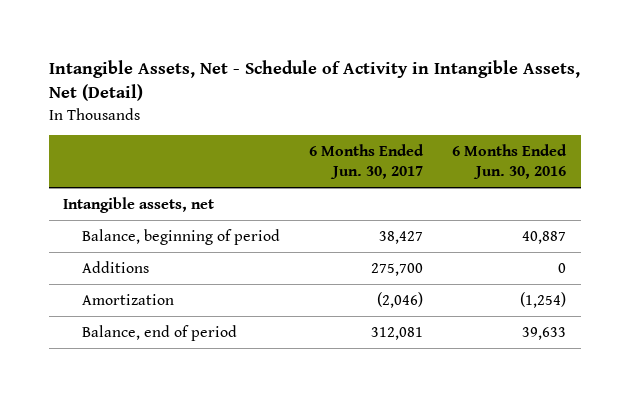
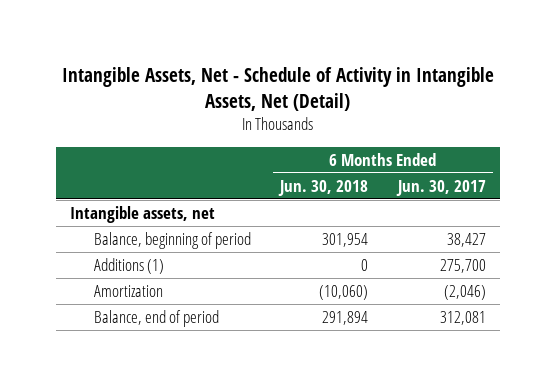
[452,144,568,180] 6 Months Ended Jun. 30, 2016 -> none
none -> [278,179,369,196] Jun. 30, 2018
[82,260,150,273] Additions -> [94,257,165,274] Additions (1)

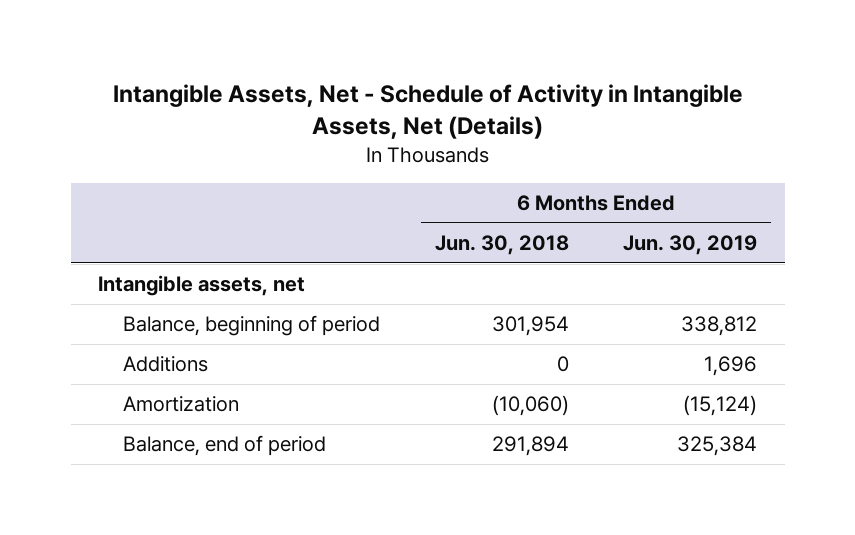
[61,66,494,111] Intangible Assets, Net - Schedule of Activity in Intangible Assets, Net (Detail) -> [112,84,743,140] Intangible Assets, Net - Schedule of Activity in Intangible Assets, Net (Details)
[395,179,486,196] Jun. 30, 2017 -> none
none -> [623,235,758,256] Jun. 30, 2019
[94,257,165,274] Additions (1) -> [122,356,208,373] Additions

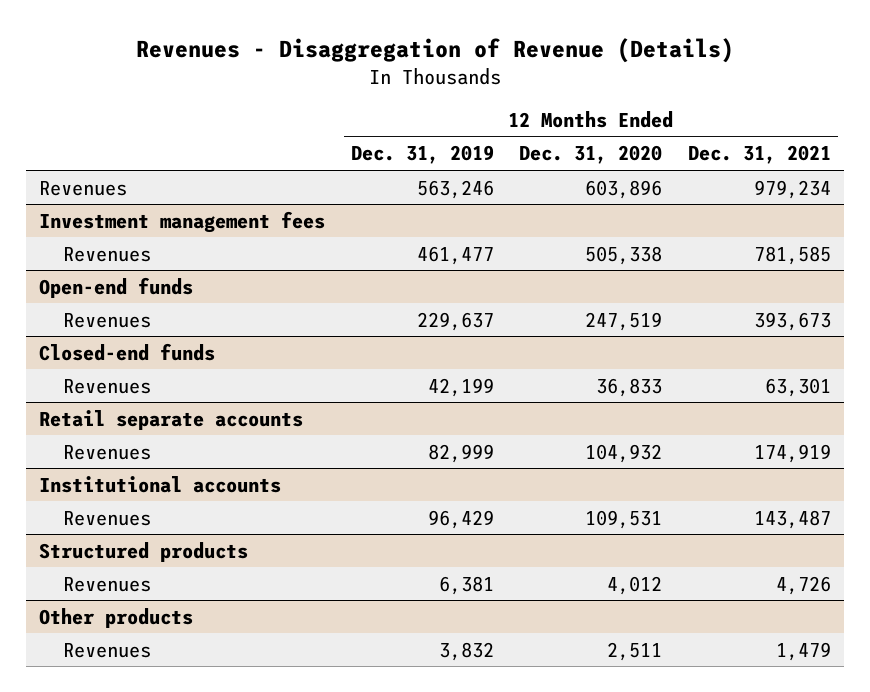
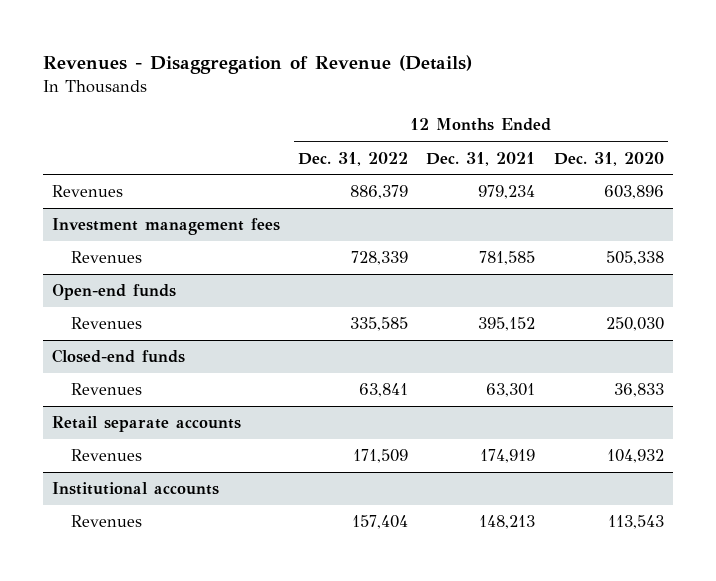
[350,145,494,165] Dec. 31, 2019 -> none
none -> [298,151,409,166] Dec. 31, 2022
[585,311,663,331] 247,519 -> [605,317,664,332] 250,030
[754,311,832,331] 393,673 -> [478,317,536,332] 395,152
[38,541,248,562] Structured products -> none
[63,576,152,592] Revenues -> none
[38,607,193,628] Other products -> none
[63,642,152,658] Revenues -> none
[585,509,663,529] 109,531 -> [607,515,664,530] 113,543
[754,509,832,529] 143,487 -> [479,515,536,530] 148,213

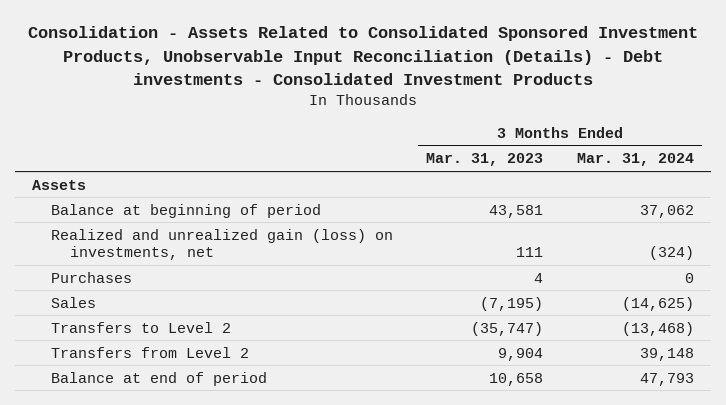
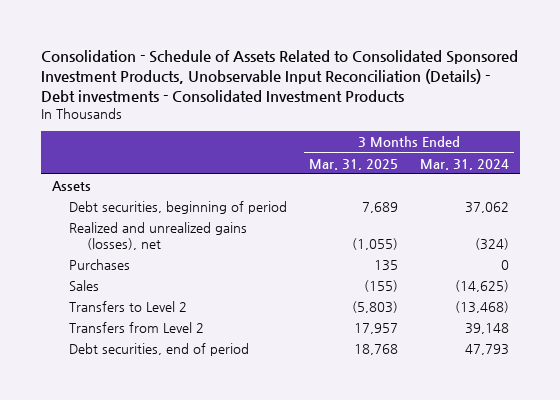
[27,26,698,86] Consolidation - Assets Related to Consolidated Sponsored Investment Products, Unobservable Input Reconciliation (Details) - Debt investments - Consolidated Investment Products -> [40,49,518,102] Consolidation - Schedule of Assets Related to Consolidated Sponsored Investment Products, Unobservable Input Reconciliation (Details) - Debt investments - Consolidated Investment Products
[426,153,544,167] Mar. 31, 2023 -> none
none -> [308,158,398,170] Mar. 31, 2025
[51,203,322,218] Balance at beginning of period -> [69,201,288,215] Debt securities, beginning of period
[51,228,394,261] Realized and unrealized gain (loss) on investments, net -> [69,222,248,251] Realized and unrealized gains (losses), net
[51,371,268,386] Balance at end of period -> [69,343,250,357] Debt securities, end of period

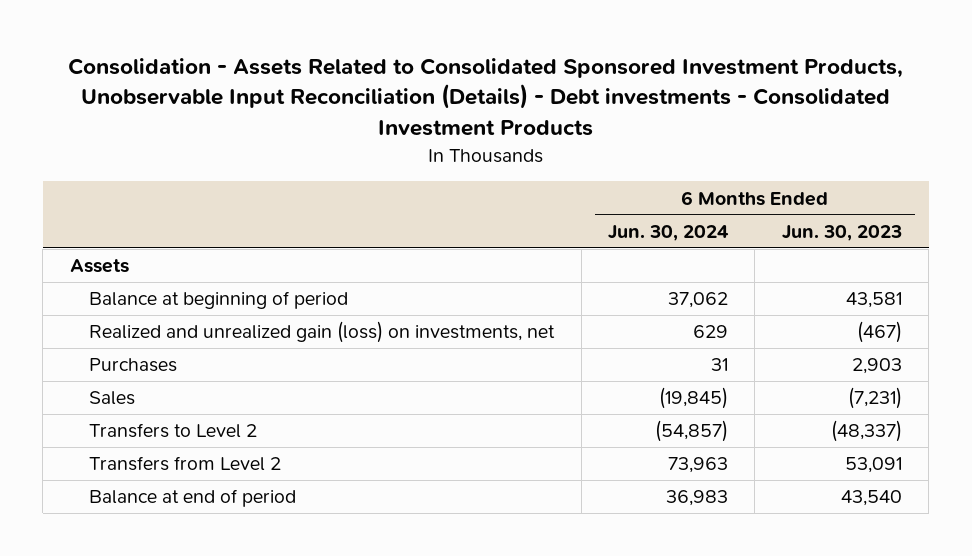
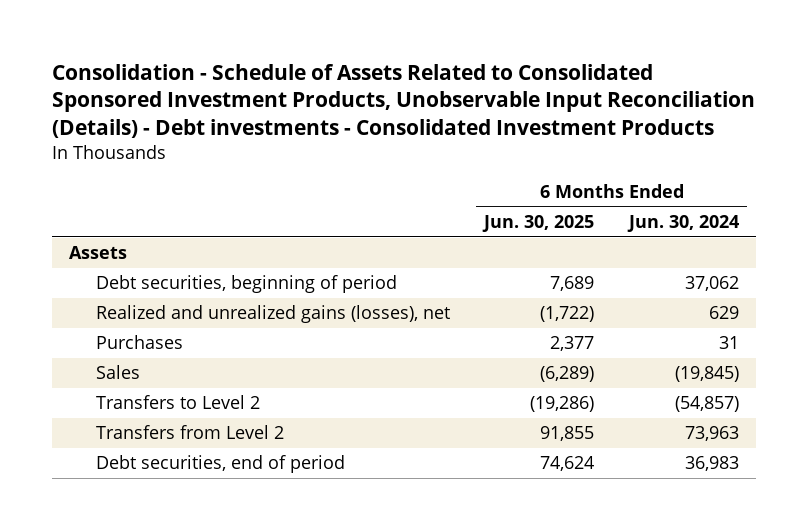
[67,57,903,136] Consolidation - Assets Related to Consolidated Sponsored Investment Products, Unobservable Input Reconciliation (Details) - Debt investments - Consolidated Investment Products -> [52,63,756,138] Consolidation - Schedule of Assets Related to Consolidated Sponsored Investment Products, Unobservable Input Reconciliation (Details) - Debt investments - Consolidated Investment Products
[781,224,902,241] Jun. 30, 2023 -> none
none -> [482,215,595,233] Jun. 30, 2025
[89,291,349,310] Balance at beginning of period -> [95,275,397,294] Debt securities, beginning of period
[89,321,556,344] Realized and unrealized gain (loss) on investments, net -> [95,305,450,324] Realized and unrealized gains (losses), net
[89,489,297,508] Balance at end of period -> [95,455,345,474] Debt securities, end of period

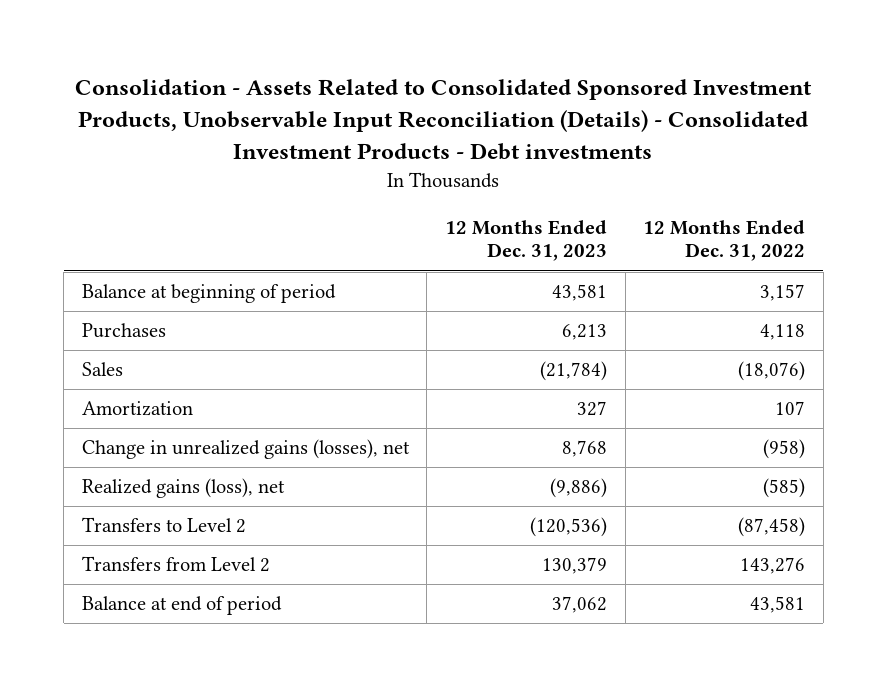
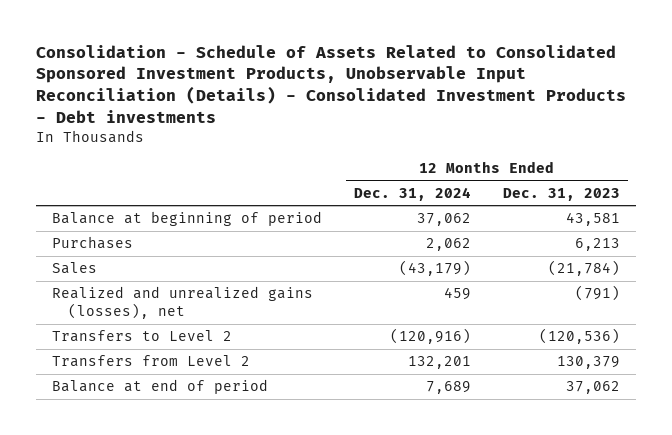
[75,79,813,161] Consolidation - Assets Related to Consolidated Sponsored Investment Products, Unobservable Input Reconciliation (Details) - Consolidated Investment Products - Debt investments -> [35,44,626,123] Consolidation - Schedule of Assets Related to Consolidated Sponsored Investment Products, Unobservable Input Reconciliation (Details) - Consolidated Investment Products - Debt investments
[643,219,806,262] 12 Months Ended Dec. 31, 2022 -> none
none -> [354,186,472,201] Dec. 31, 2024
[81,401,193,417] Amortization -> none
[81,439,410,460] Change in unrealized gains (losses), net -> none
[81,478,285,499] Realized gains (loss), net -> [51,286,313,320] Realized and unrealized gains (losses), net
[549,478,607,499] (9,886) -> [575,285,621,302] (791)

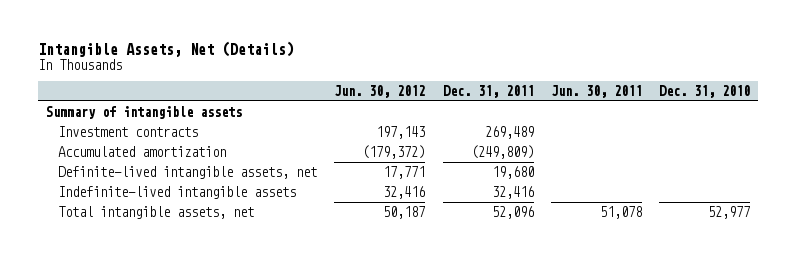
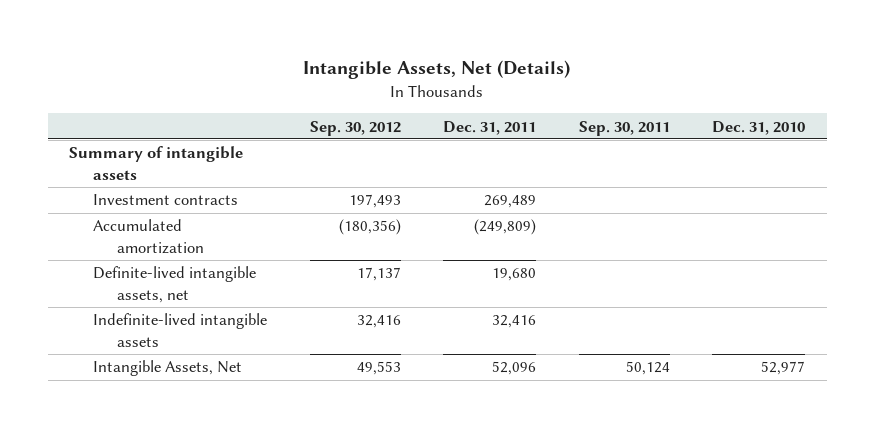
[334,84,426,98] Jun. 30, 2012 -> none
[550,84,642,98] Jun. 30, 2011 -> none
none -> [309,120,401,136] Sep. 30, 2012
none -> [578,120,670,136] Sep. 30, 2011
[58,206,255,220] Total intangible assets, net -> [93,360,243,377] Intangible Assets, Net

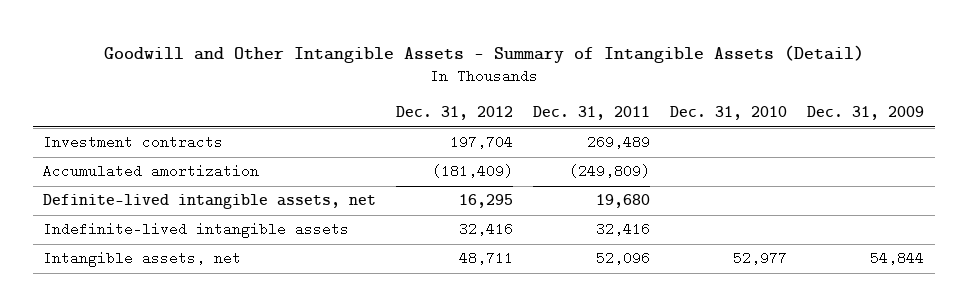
[303,60,571,80] Intangible Assets, Net (Details) -> [103,44,864,63] Goodwill and Other Intangible Assets - Summary of Intangible Assets (Detail)
[309,120,401,136] Sep. 30, 2012 -> none
[578,120,670,136] Sep. 30, 2011 -> none
none -> [396,106,514,121] Dec. 31, 2012
none -> [807,106,925,121] Dec. 31, 2009
[69,146,244,180] Summary of intangible assets -> none
[93,360,243,377] Intangible Assets, Net -> [43,251,242,268] Intangible assets, net

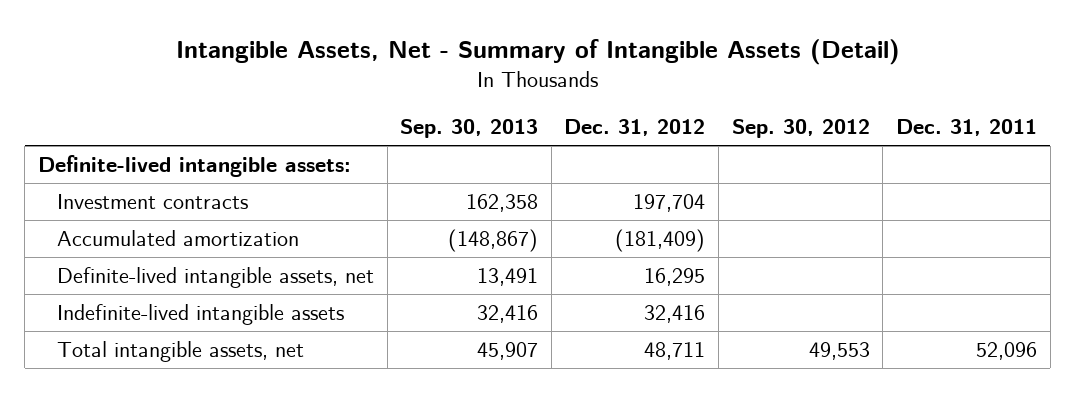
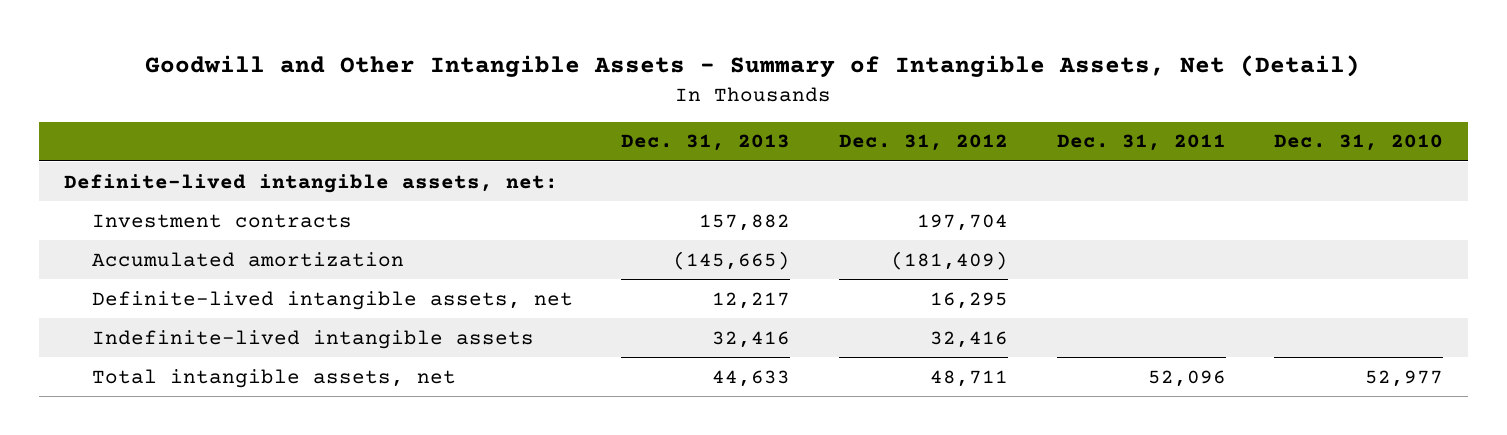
[175,39,900,66] Intangible Assets, Net - Summary of Intangible Assets (Detail) -> [145,55,1361,78] Goodwill and Other Intangible Assets - Summary of Intangible Assets, Net (Detail)
[400,119,539,139] Sep. 30, 2013 -> none
[731,119,870,139] Sep. 30, 2012 -> none
none -> [621,134,791,152] Dec. 31, 2013
none -> [1274,134,1444,152] Dec. 31, 2010
[38,154,352,177] Definite-lived intangible assets: -> [63,173,558,193] Definite-lived intangible assets, net:

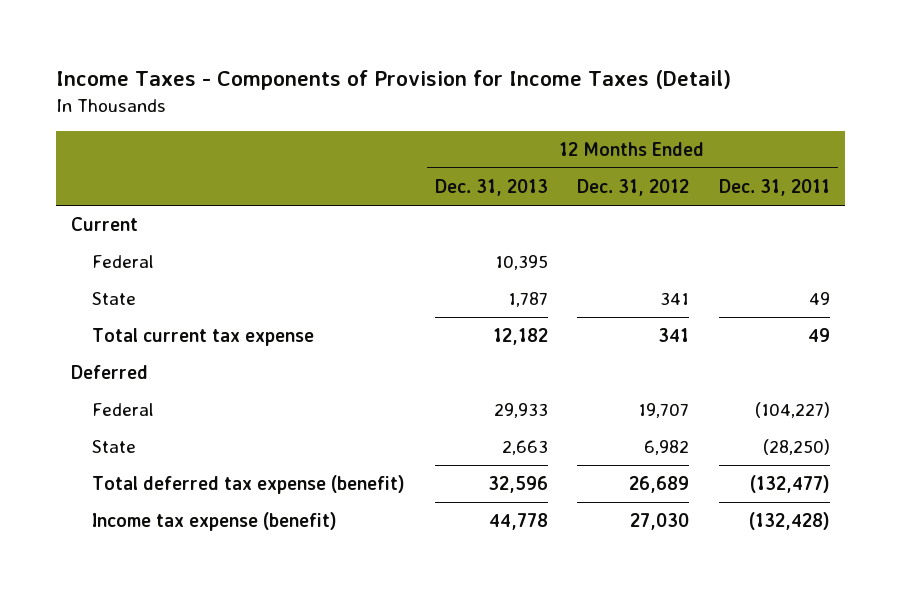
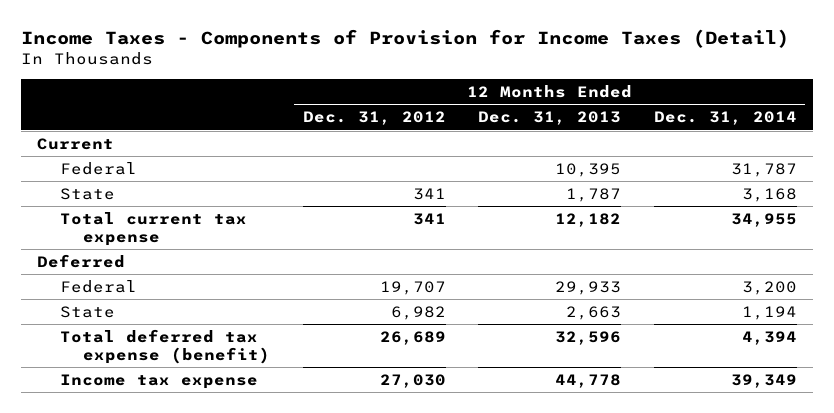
[719,179,831,197] Dec. 31, 2011 -> none
none -> [653,111,797,126] Dec. 31, 2014
[91,512,337,532] Income tax expense (benefit) -> [60,373,259,389] Income tax expense

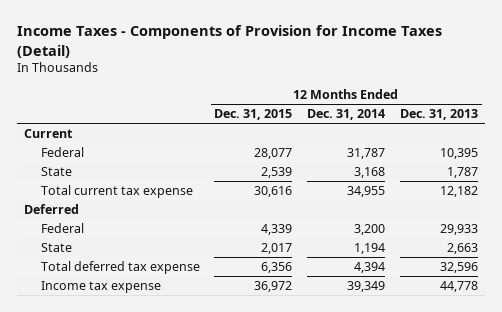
[302,111,446,126] Dec. 31, 2012 -> none
none -> [214,109,293,121] Dec. 31, 2015
[60,328,270,364] Total deferred tax expense (benefit) -> [40,261,200,275] Total deferred tax expense

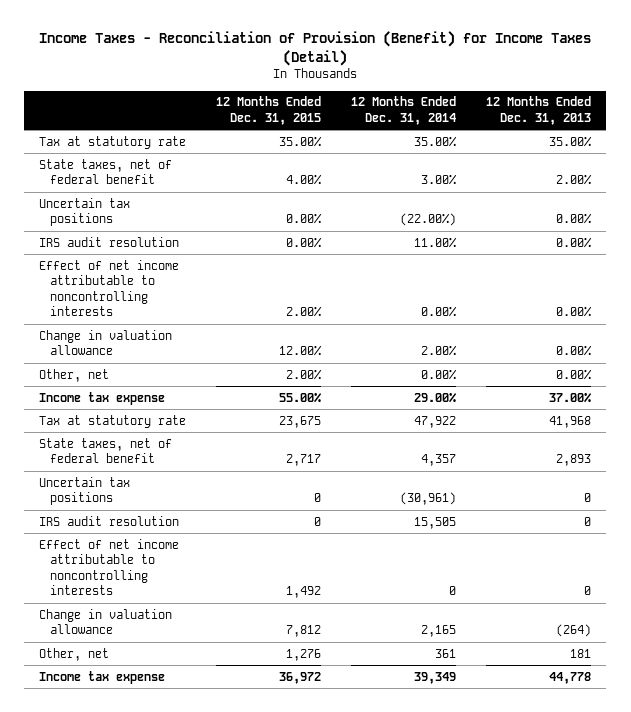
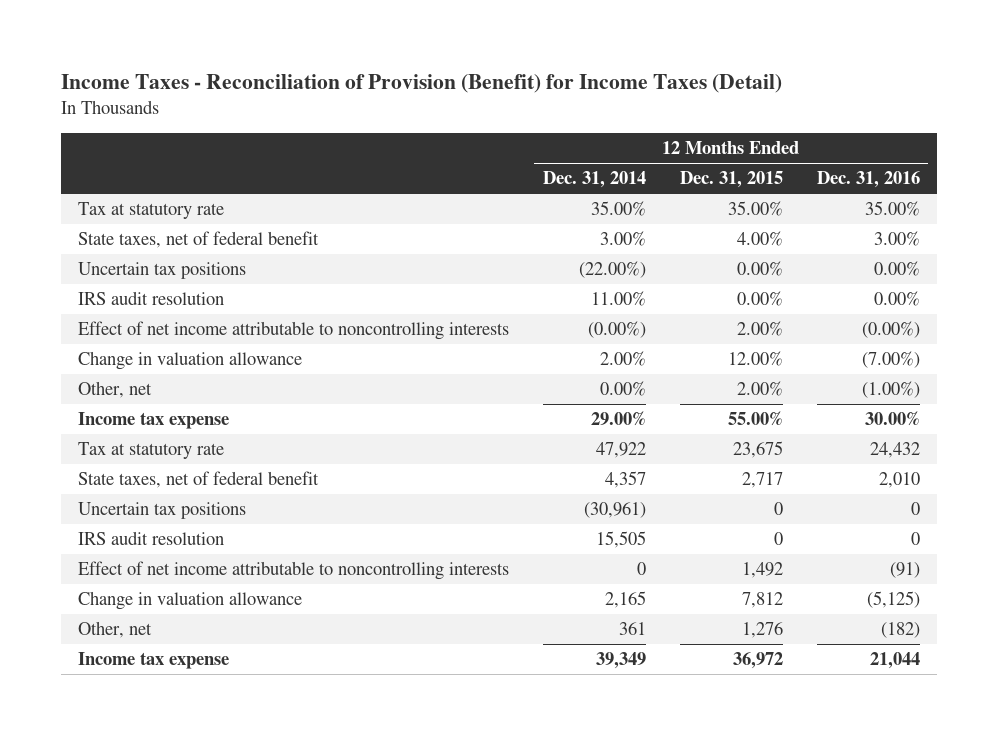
[486,96,592,125] 12 Months Ended Dec. 31, 2013 -> none
none -> [816,171,920,189] Dec. 31, 2016
[421,306,458,318] 0.00% -> [587,321,646,339] (0.00%)

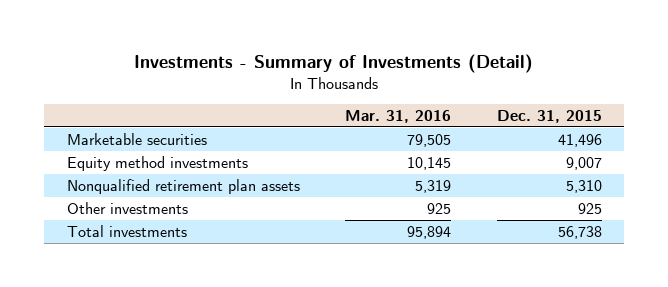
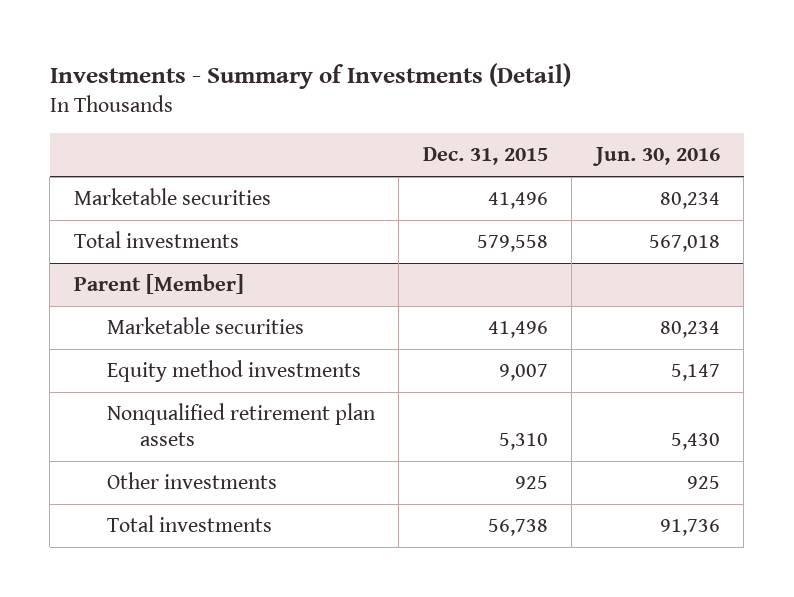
[345,109,452,123] Mar. 31, 2016 -> none
none -> [591,147,720,167] Jun. 30, 2016
none -> [73,231,239,249] Total investments
none -> [73,274,244,295] Parent [Member]
none -> [106,317,304,335] Marketable securities

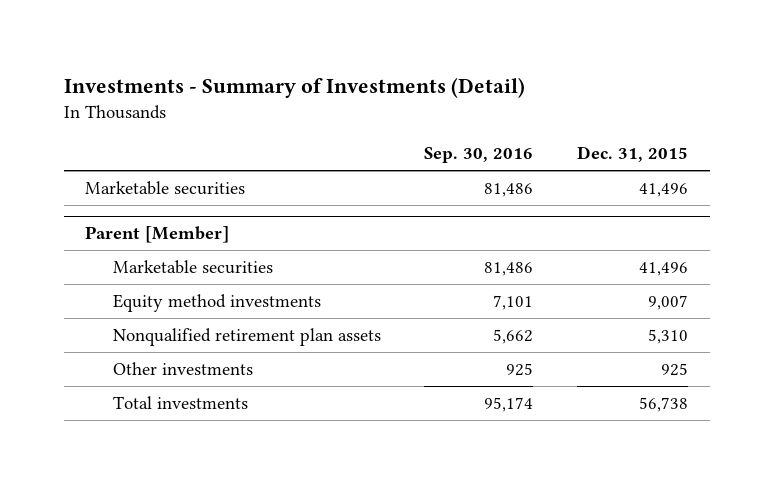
[591,147,720,167] Jun. 30, 2016 -> none
none -> [424,147,534,164] Sep. 30, 2016
[73,231,239,249] Total investments -> none

